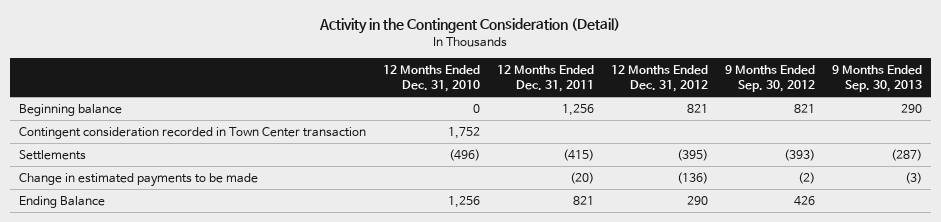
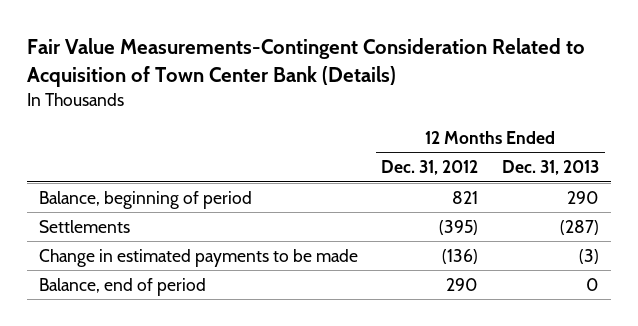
[319,18,621,35] Activity in the Contingent Consideration (Detail) -> [26,38,585,87] Fair Value Measurements-Contingent Consideration Related to Acquisition of Town Center Bank (Details)
[382,64,480,93] 12 Months Ended Dec. 31, 2010 -> none
[496,64,594,93] 12 Months Ended Dec. 31, 2011 -> none
[724,64,815,93] 9 Months Ended Sep. 30, 2012 -> none
[832,64,923,93] 9 Months Ended Sep. 30, 2013 -> none
none -> [502,160,600,176] Dec. 31, 2013
[18,126,366,139] Contingent consideration recorded in Town Center transaction -> none
[18,103,122,116] Beginning balance -> [38,190,252,209] Balance, beginning of period
[18,195,105,208] Ending Balance -> [38,277,206,296] Balance, end of period

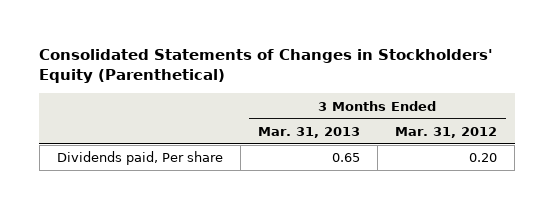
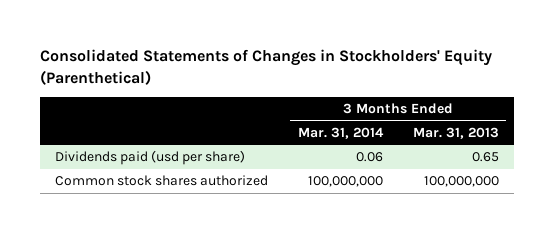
[394,126,497,138] Mar. 31, 2012 -> none
none -> [297,126,384,139] Mar. 31, 2014
[56,151,223,166] Dividends paid, Per share -> [54,150,245,166] Dividends paid (usd per share)
none -> [54,175,268,187] Common stock shares authorized

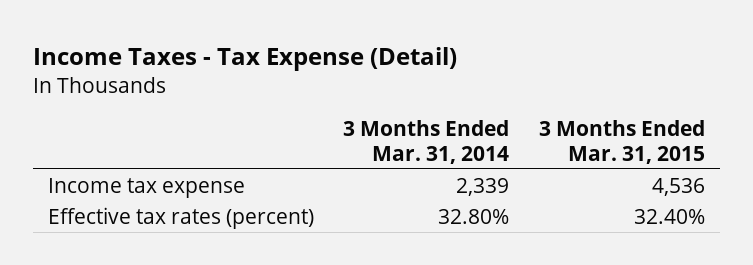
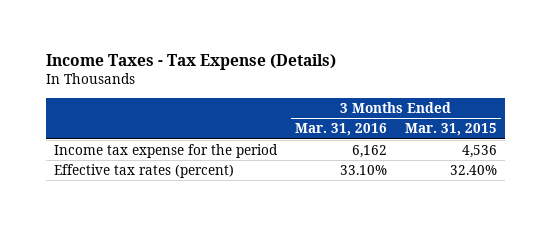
[33,47,458,72] Income Taxes - Tax Expense (Detail) -> [45,54,336,71] Income Taxes - Tax Expense (Details)
[343,120,510,164] 3 Months Ended Mar. 31, 2014 -> none
none -> [294,123,387,137] Mar. 31, 2016
[47,177,245,198] Income tax expense -> [54,144,279,159] Income tax expense for the period

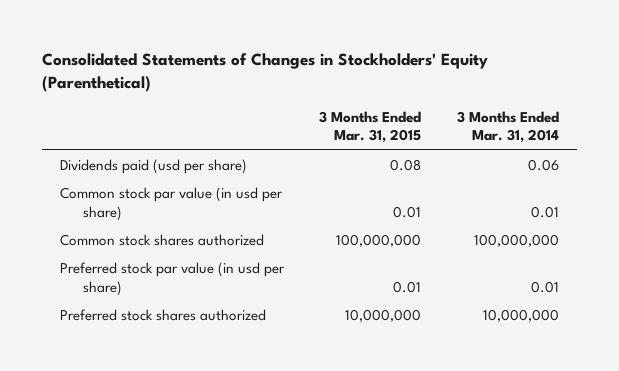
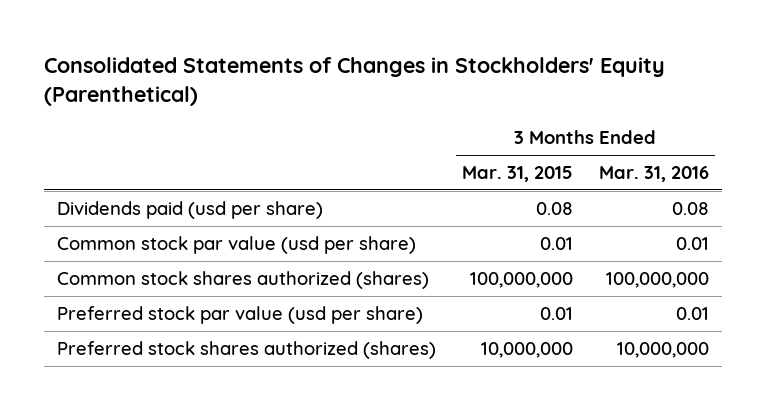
[457,110,560,144] 3 Months Ended Mar. 31, 2014 -> none
none -> [598,165,709,182] Mar. 31, 2016
[59,187,283,221] Common stock par value (in usd per share) -> [57,235,417,254] Common stock par value (usd per share)
[59,234,264,247] Common stock shares authorized -> [57,270,430,289] Common stock shares authorized (shares)
[59,262,285,296] Preferred stock par value (in usd per share) -> [57,305,424,324] Preferred stock par value (usd per share)
[59,309,266,322] Preferred stock shares authorized -> [57,340,437,359] Preferred stock shares authorized (shares)

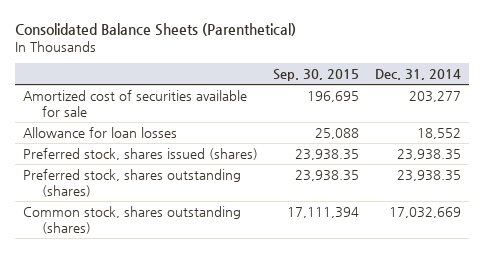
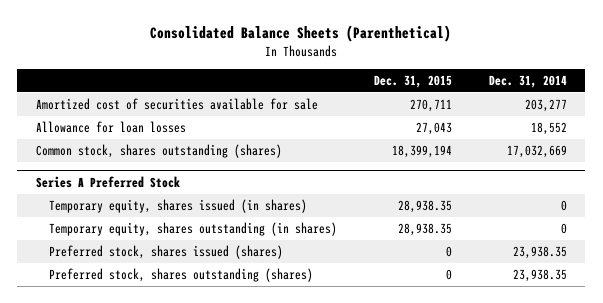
[273,69,360,82] Sep. 30, 2015 -> none
none -> [373,74,452,88] Dec. 31, 2015
[22,205,241,234] Common stock, shares outstanding (shares) -> [35,144,282,159] Common stock, shares outstanding (shares)
none -> [35,175,180,188] Series A Preferred Stock
none -> [49,199,308,214] Temporary equity, shares issued (in shares)
none -> [49,222,338,237] Temporary equity, shares outstanding (in shares)

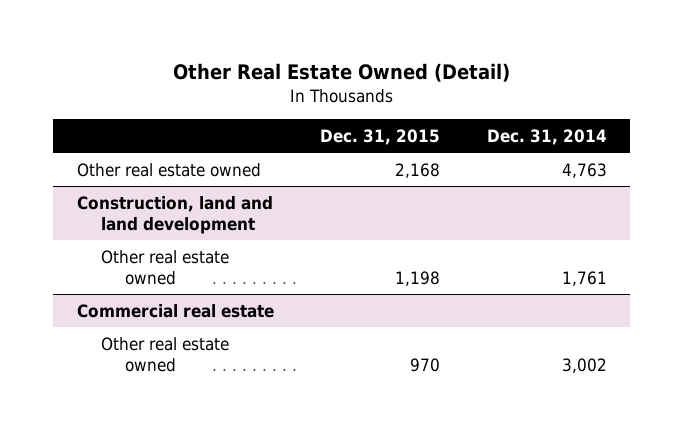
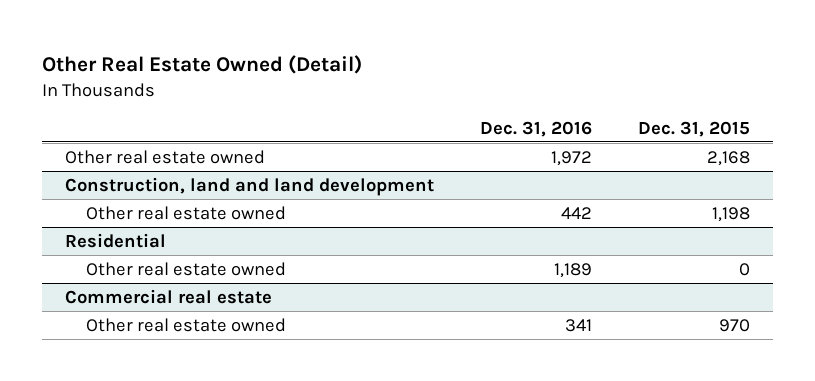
[486,128,607,145] Dec. 31, 2014 -> none
none -> [480,120,593,137] Dec. 31, 2016
none -> [65,232,167,248] Residential
none -> [85,261,286,276] Other real estate owned

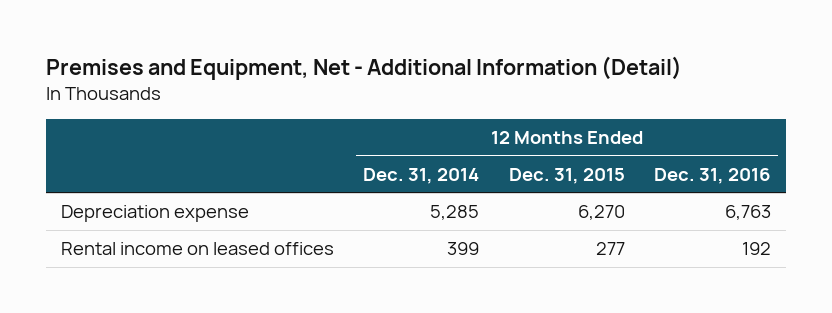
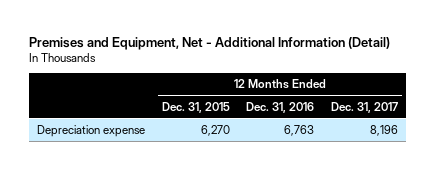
[363,167,480,184] Dec. 31, 2014 -> none
none -> [330,101,398,113] Dec. 31, 2017
[61,242,335,256] Rental income on leased offices -> none

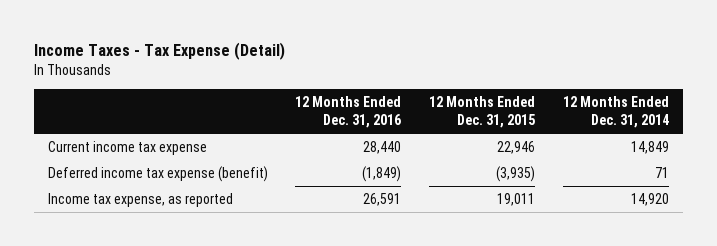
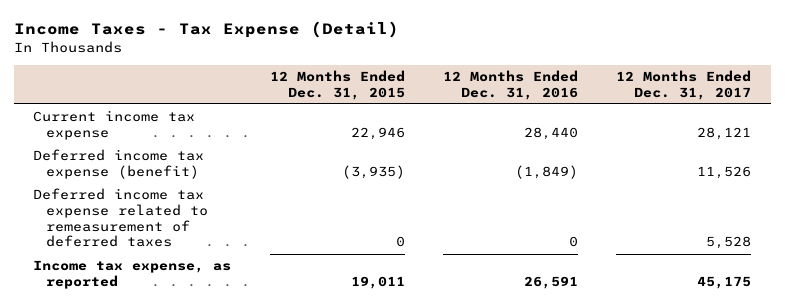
[562,95,669,129] 12 Months Ended Dec. 31, 2014 -> none
none -> [616,69,752,100] 12 Months Ended Dec. 31, 2017
none -> [33,188,208,248] Deferred income tax expense related to remeasurement of deferred taxes

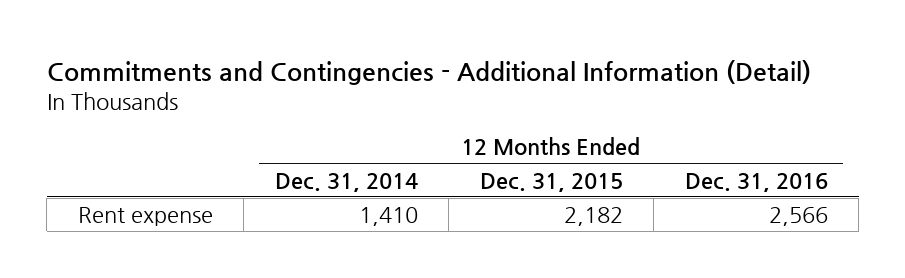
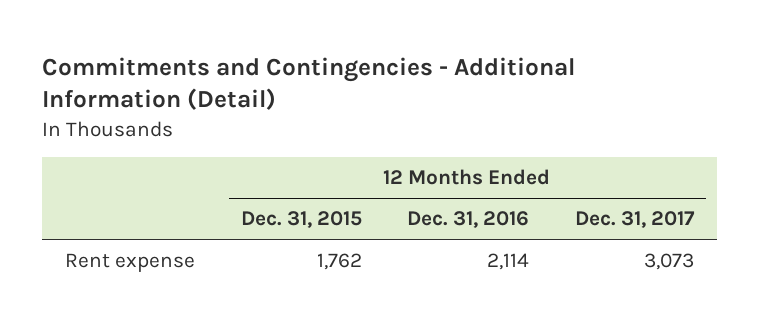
[274,172,418,192] Dec. 31, 2014 -> none
none -> [575,211,696,229] Dec. 31, 2017
[563,207,623,227] 2,182 -> [316,253,362,271] 1,762
[768,207,828,227] 2,566 -> [487,253,530,271] 2,114

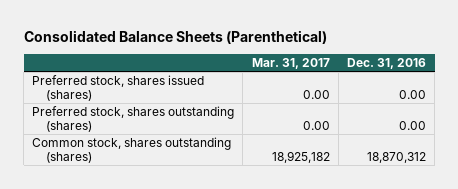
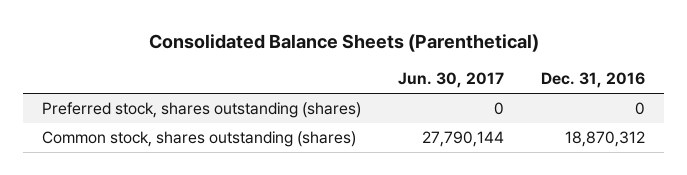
[251,58,330,70] Mar. 31, 2017 -> none
none -> [398,72,505,89] Jun. 30, 2017
[32,74,205,101] Preferred stock, shares issued (shares) -> none
[399,120,427,130] 0.00 -> [635,102,646,116] 0

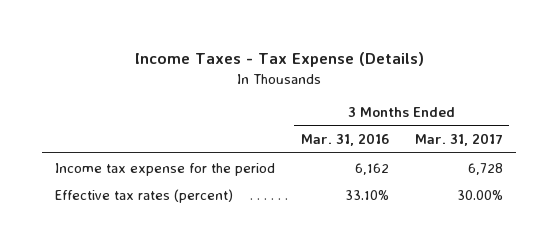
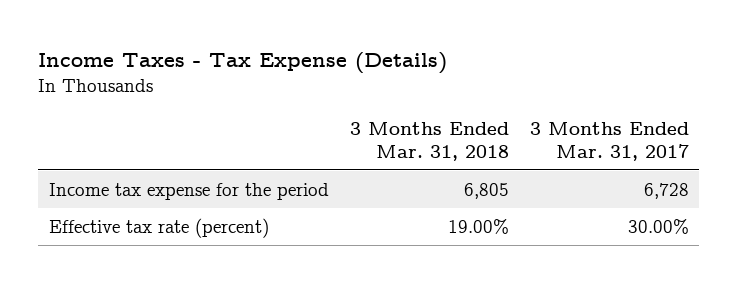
[300,133,389,147] Mar. 31, 2016 -> none
none -> [349,121,509,161] 3 Months Ended Mar. 31, 2018
[54,188,233,203] Effective tax rates (percent) -> [48,217,269,238] Effective tax rate (percent)

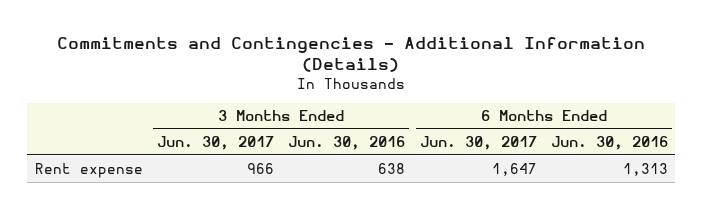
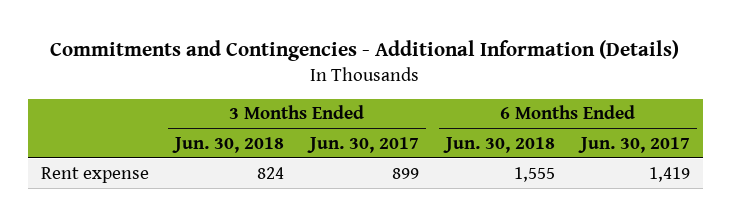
[288,135,406,150] Jun. 30, 2016 -> none
[551,135,669,150] Jun. 30, 2016 -> none
none -> [172,136,285,153] Jun. 30, 2018
none -> [442,136,555,153] Jun. 30, 2018
[247,163,275,175] 966 -> [392,168,420,180] 899
[491,163,537,177] 1,647 -> [649,167,691,183] 1,419

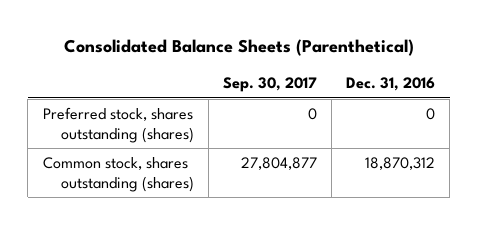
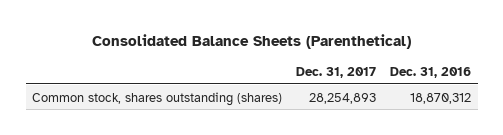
[222,77,317,93] Sep. 30, 2017 -> none
none -> [296,66,377,78] Dec. 31, 2017
[42,106,194,143] Preferred stock, shares outstanding (shares) -> none

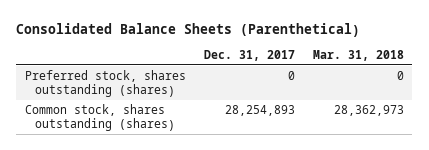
[389,66,471,78] Dec. 31, 2016 -> none
none -> [312,50,404,62] Mar. 31, 2018
none -> [25,69,187,98] Preferred stock, shares outstanding (shares)

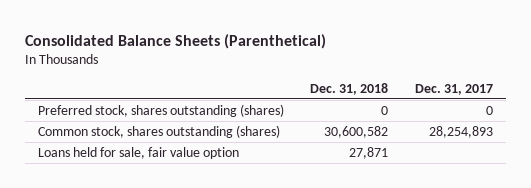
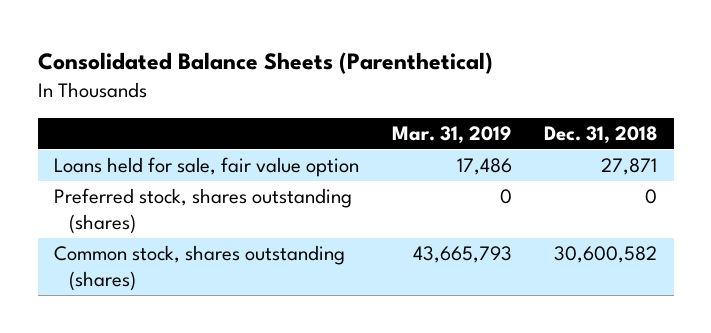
[414,83,493,95] Dec. 31, 2017 -> none
none -> [391,125,512,144] Mar. 31, 2019
[37,147,239,160] Loans held for sale, fair value option -> [54,157,360,178] Loans held for sale, fair value option

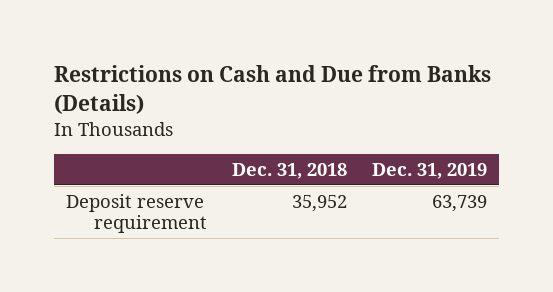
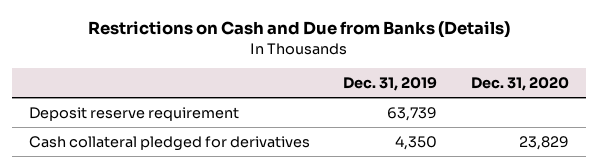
[232,162,348,179] Dec. 31, 2018 -> none
none -> [471,76,570,91] Dec. 31, 2020
none -> [28,135,310,151] Cash collateral pledged for derivatives

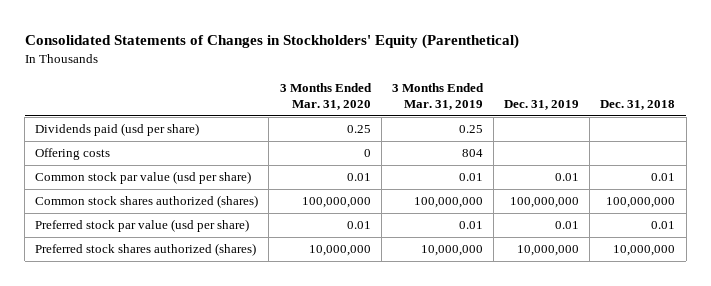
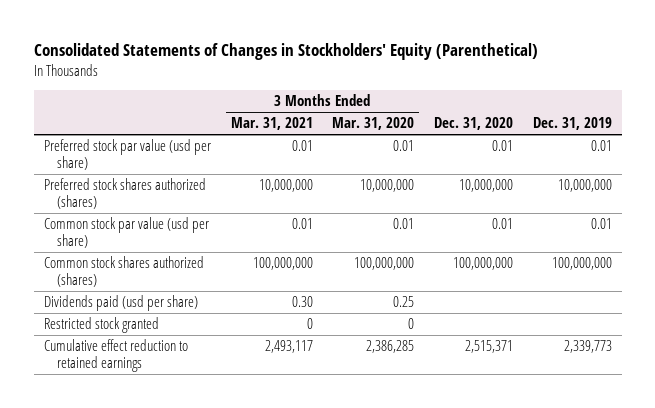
[391,83,484,110] 3 Months Ended Mar. 31, 2019 -> none
[600,99,676,110] Dec. 31, 2018 -> none
none -> [230,117,313,131] Mar. 31, 2021
none -> [433,117,513,131] Dec. 31, 2020
[35,148,111,161] Offering costs -> none
[35,171,252,185] Common stock par value (usd per share) -> [43,217,209,249] Common stock par value (usd per share)
[35,195,259,209] Common stock shares authorized (shares) -> [43,256,204,288] Common stock shares authorized (shares)
[35,123,200,137] Dividends paid (usd per share) -> [43,295,198,312] Dividends paid (usd per share)
none -> [43,317,159,334] Restricted stock granted
none -> [43,339,188,373] Cumulative effect reduction to retained earnings

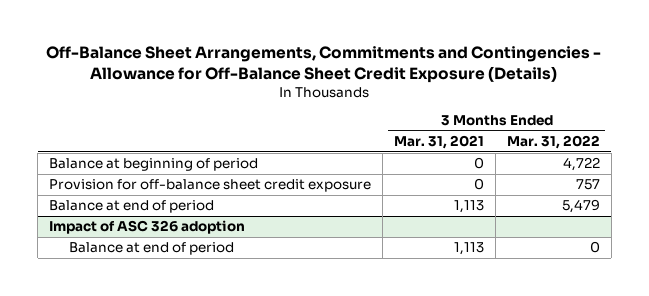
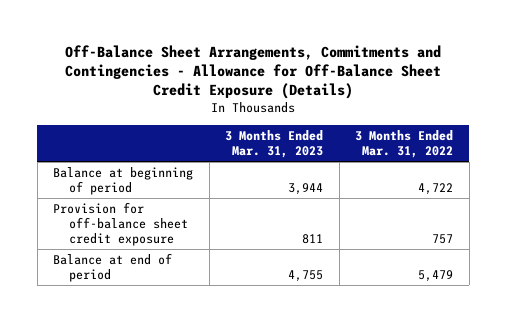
[393,135,484,150] Mar. 31, 2021 -> none
none -> [225,129,324,158] 3 Months Ended Mar. 31, 2023
[49,220,246,235] Impact of ASC 326 adoption -> none
[69,242,235,256] Balance at end of period -> none

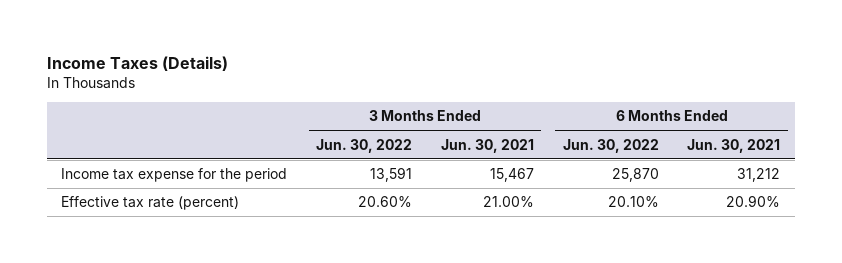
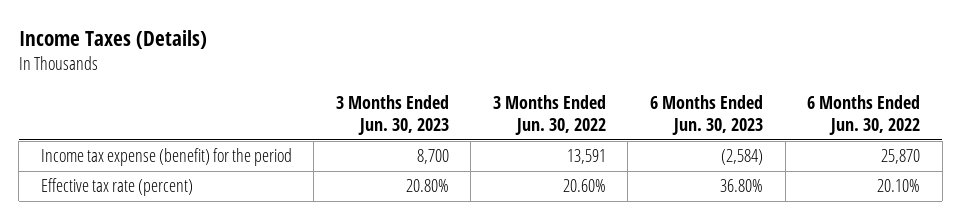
[440,138,534,153] Jun. 30, 2021 -> none
[687,138,781,153] Jun. 30, 2021 -> none
none -> [335,95,449,135] 3 Months Ended Jun. 30, 2023
none -> [649,95,763,135] 6 Months Ended Jun. 30, 2023
[61,168,288,183] Income tax expense for the period -> [40,148,292,167] Income tax expense (benefit) for the period

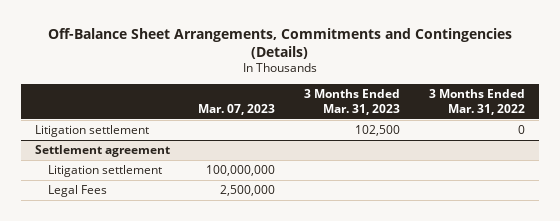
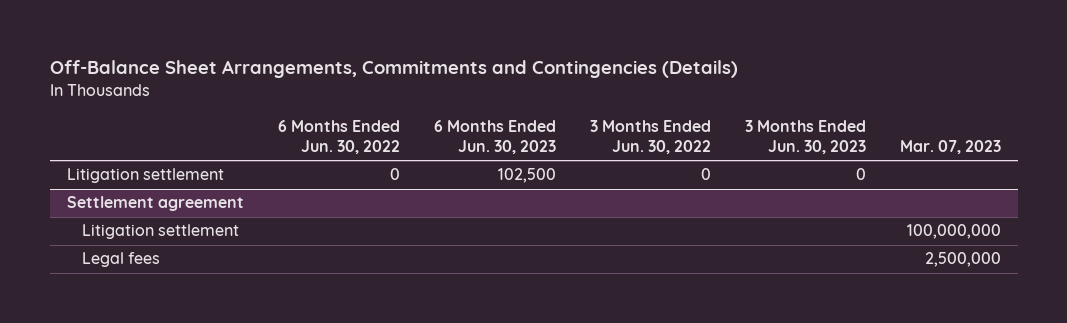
[304,88,401,115] 3 Months Ended Mar. 31, 2023 -> none
[428,88,525,115] 3 Months Ended Mar. 31, 2022 -> none
none -> [277,119,400,155] 6 Months Ended Jun. 30, 2022
none -> [433,119,556,155] 6 Months Ended Jun. 30, 2023
none -> [589,119,711,155] 3 Months Ended Jun. 30, 2022
none -> [744,119,866,155] 3 Months Ended Jun. 30, 2023
[47,184,107,197] Legal Fees -> [82,252,161,268] Legal fees

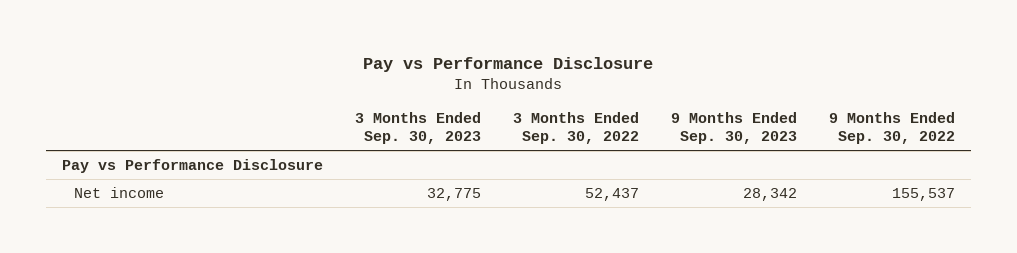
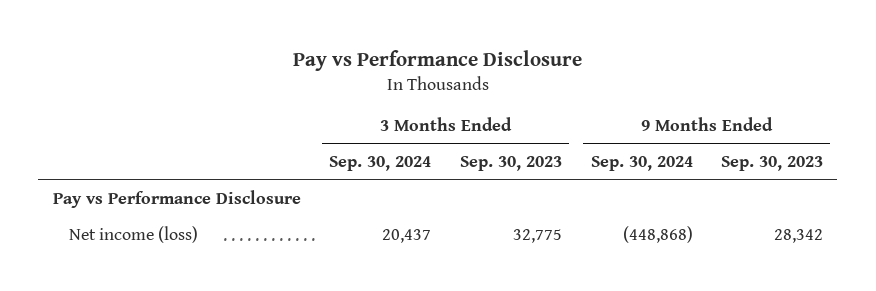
[512,111,639,145] 3 Months Ended Sep. 30, 2022 -> none
[829,111,956,145] 9 Months Ended Sep. 30, 2022 -> none
none -> [329,156,432,172] Sep. 30, 2024
none -> [590,156,693,172] Sep. 30, 2024
[74,186,165,198] Net income -> [69,226,199,244] Net income (loss)

